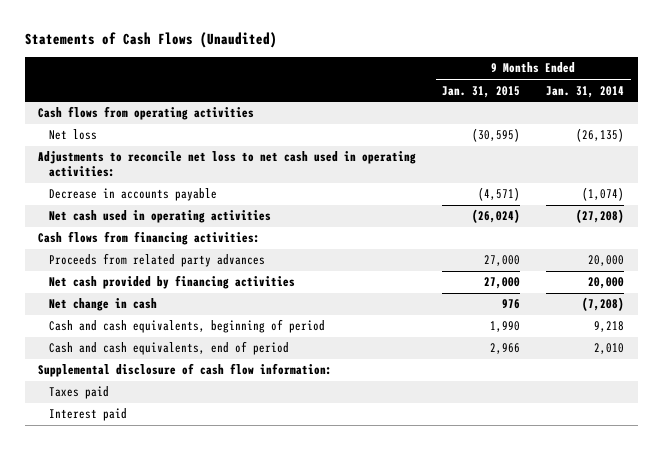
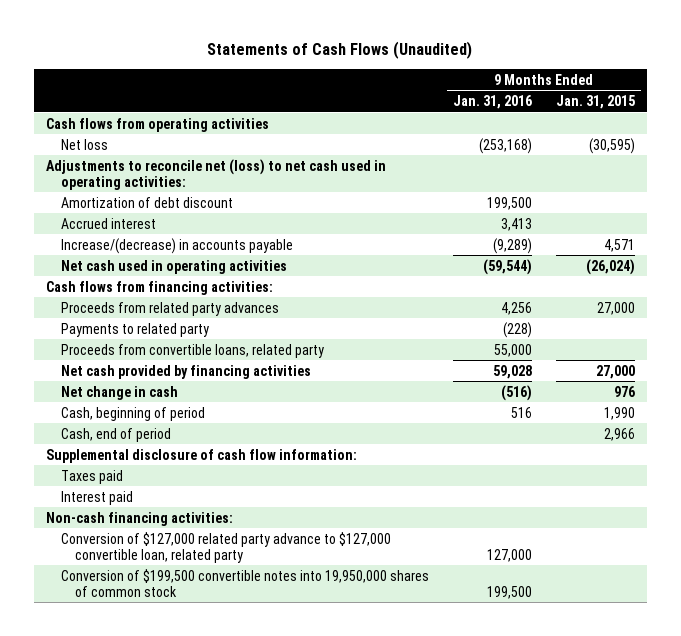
[546,85,625,98] Jan. 31, 2014 -> none
none -> [452,95,532,110] Jan. 31, 2016
[38,151,417,178] Adjustments to reconcile net loss to net cash used in operating activities: -> [45,158,386,190] Adjustments to reconcile net (loss) to net cash used in operating activities:
none -> [60,196,233,208] Amortization of debt discount
none -> [60,217,156,229] Accrued interest
[49,188,218,202] Decrease in accounts payable -> [60,237,293,254] Increase/(decrease) in accounts payable
[478,187,521,202] (4,571) -> [603,238,635,252] 4,571
none -> [60,322,209,337] Payments to related party
none -> [60,343,324,358] Proceeds from convertible loans, related party
[49,319,326,334] Cash and cash equivalents, beginning of period -> [60,406,205,421] Cash, beginning of period
[49,341,290,356] Cash and cash equivalents, end of period -> [60,427,171,442] Cash, end of period
none -> [45,511,233,526] Non-cash financing activities:
none -> [60,531,391,563] Conversion of $127,000 related party advance to $127,000 convertible loan, related party
none -> [60,568,429,597] Conversion of $199,500 convertible notes into 19,950,000 shares of common stock

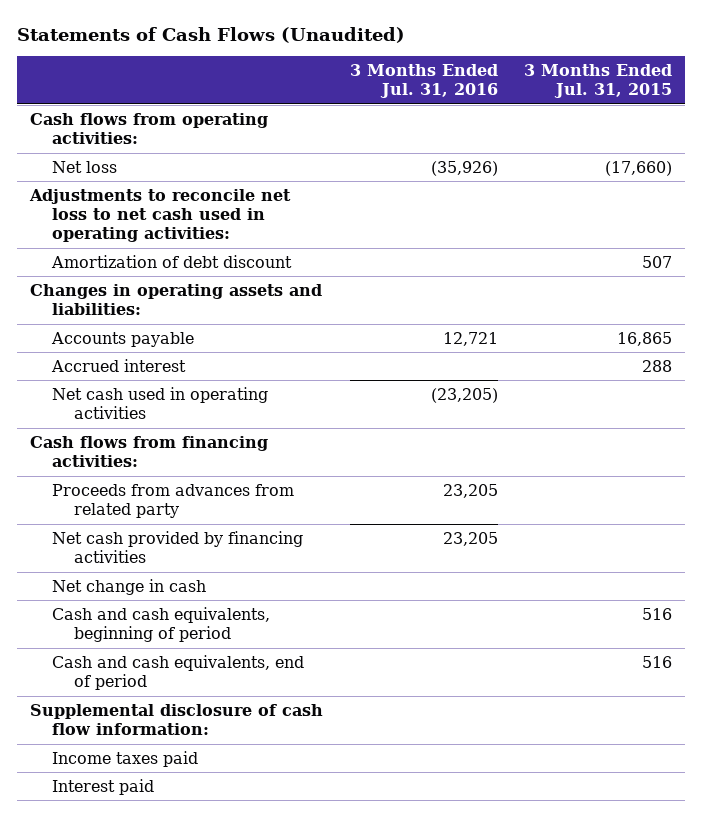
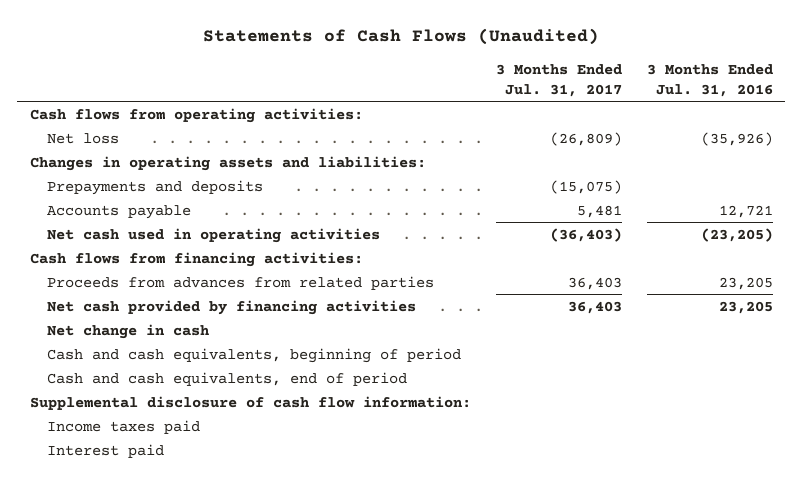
[523,64,672,99] 3 Months Ended Jul. 31, 2015 -> none
none -> [495,63,622,97] 3 Months Ended Jul. 31, 2017
[29,188,292,243] Adjustments to reconcile net loss to net cash used in operating activities: -> none
[51,254,293,268] Amortization of debt discount -> none
none -> [46,179,263,195] Prepayments and deposits
[51,358,187,372] Accrued interest -> none
[52,483,295,519] Proceeds from advances from related party -> [46,275,434,290] Proceeds from advances from related parties

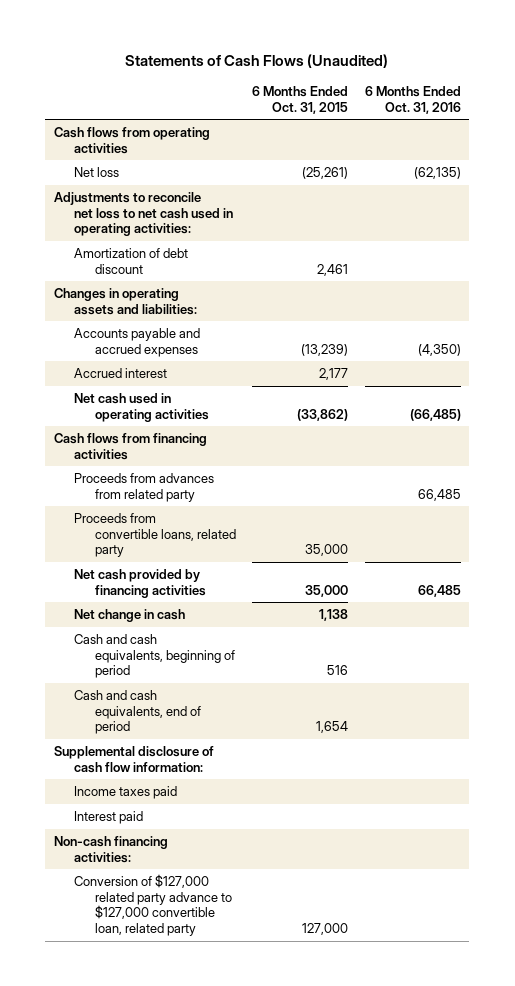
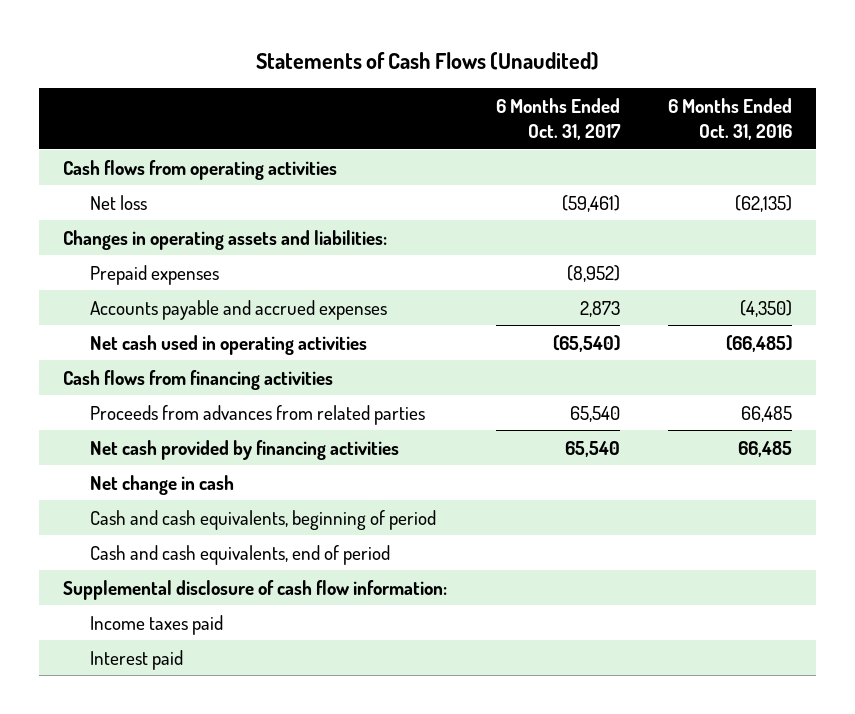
[252,86,349,114] 6 Months Ended Oct. 31, 2015 -> none
none -> [495,98,621,140] 6 Months Ended Oct. 31, 2017
[53,192,234,237] Adjustments to reconcile net loss to net cash used in operating activities: -> none
[74,248,189,274] Amortization of debt discount -> none
none -> [90,264,220,285] Prepaid expenses
[74,368,168,379] Accrued interest -> none
[74,513,236,558] Proceeds from convertible loans, related party -> none
[74,473,215,502] Proceeds from advances from related party -> [90,404,426,425] Proceeds from advances from related parties
[53,836,168,863] Non-cash financing activities: -> none
[74,874,232,937] Conversion of $127,000 related party advance to $127,000 convertible loan, related party -> none

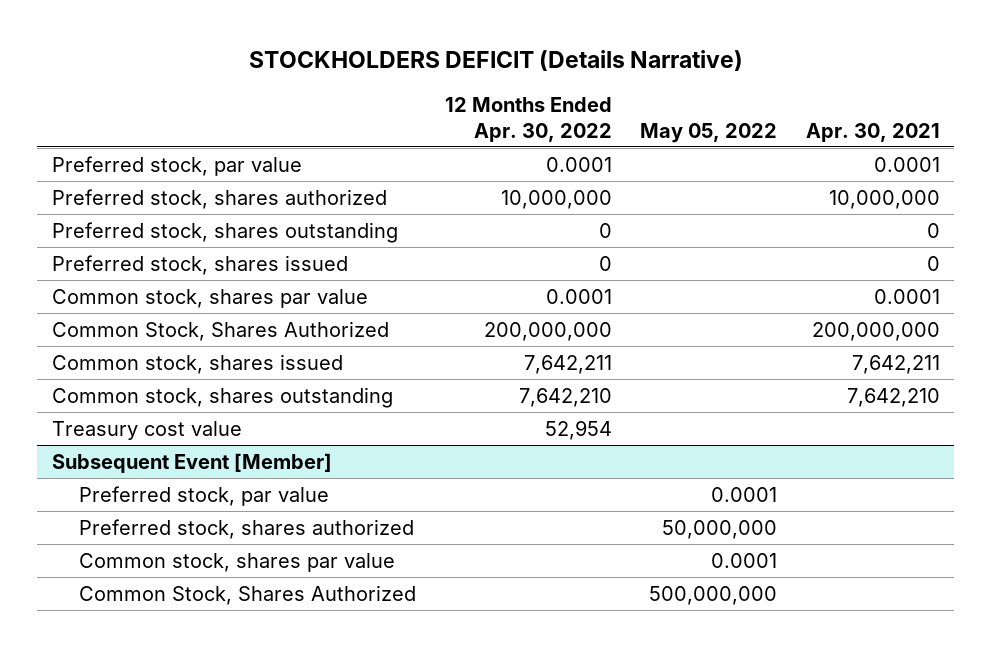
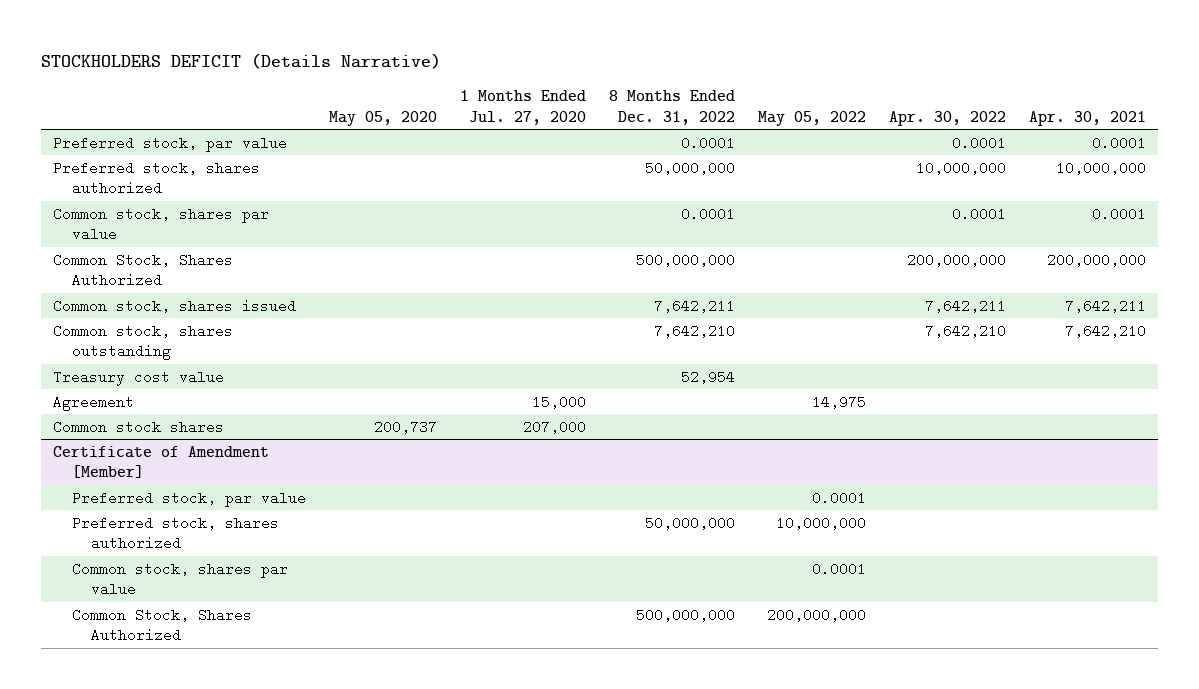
[444,97,612,142] 12 Months Ended Apr. 30, 2022 -> none
none -> [328,110,437,126] May 05, 2020
none -> [459,90,586,125] 1 Months Ended Jul. 27, 2020
none -> [608,90,735,125] 8 Months Ended Dec. 31, 2022
none -> [889,110,1007,126] Apr. 30, 2022
[51,221,398,243] Preferred stock, shares outstanding -> none
[51,254,348,275] Preferred stock, shares issued -> none
none -> [52,394,134,411] Agreement
none -> [52,419,224,434] Common stock shares
[51,452,332,473] Subsequent Event [Member] -> [52,445,269,479] Certificate of Amendment [Member]
[662,519,778,539] 50,000,000 -> [775,515,866,530] 10,000,000
[649,585,778,605] 500,000,000 -> [766,607,866,622] 200,000,000

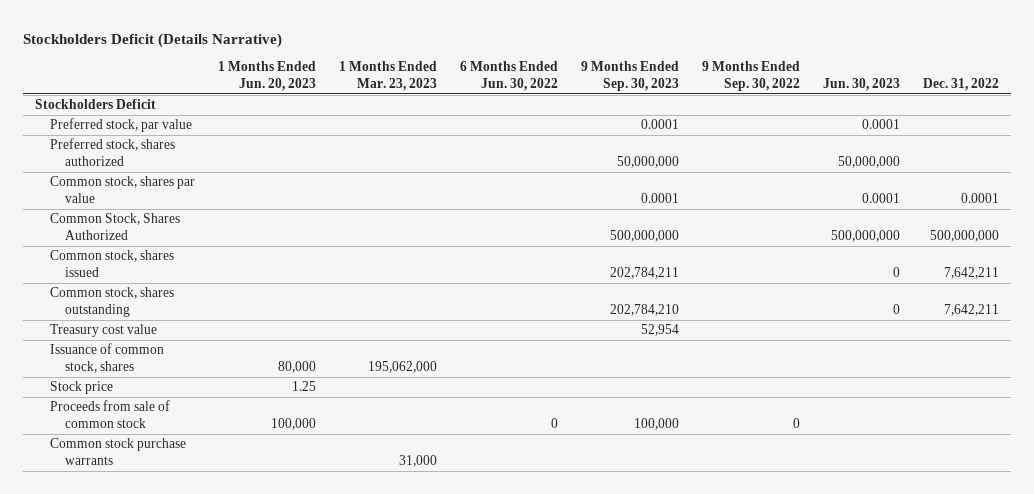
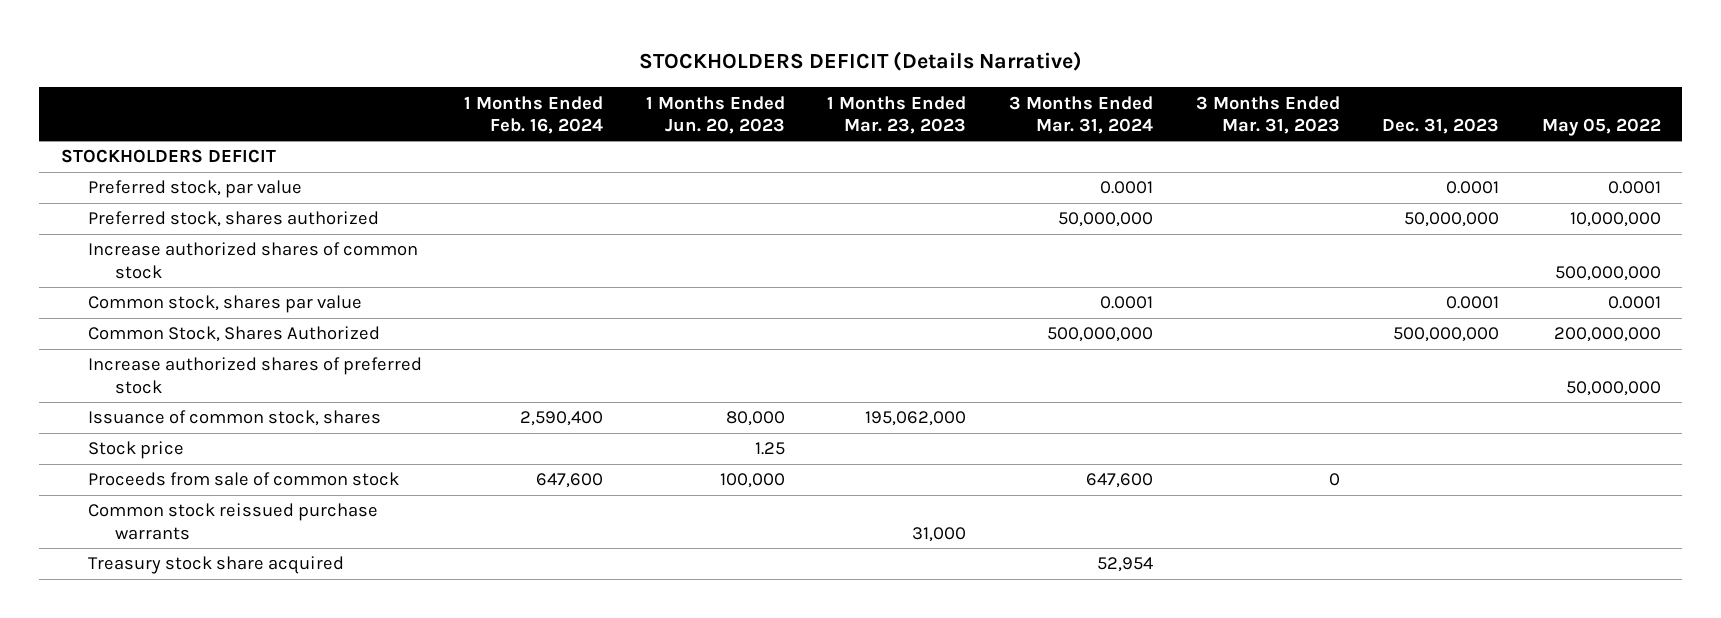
[23,32,283,48] Stockholders Deficit (Details Narrative) -> [638,51,1082,72] STOCKHOLDERS DEFICIT (Details Narrative)
[459,61,558,92] 6 Months Ended Jun. 30, 2022 -> none
[580,61,679,92] 9 Months Ended Sep. 30, 2023 -> none
[701,61,800,92] 9 Months Ended Sep. 30, 2022 -> none
[823,78,901,92] Jun. 30, 2023 -> none
[923,78,1000,92] Dec. 31, 2022 -> none
none -> [464,95,604,134] 1 Months Ended Feb. 16, 2024
none -> [1009,95,1154,134] 3 Months Ended Mar. 31, 2024
none -> [1195,95,1340,134] 3 Months Ended Mar. 31, 2023
none -> [1382,117,1500,134] Dec. 31, 2023
none -> [1541,117,1661,136] May 05, 2022
[34,99,156,110] Stockholders Deficit -> [60,149,276,164] STOCKHOLDERS DEFICIT
none -> [87,242,418,279] Increase authorized shares of common stock
[49,250,174,278] Common stock, shares issued -> none
[49,287,174,318] Common stock, shares outstanding -> none
[49,324,157,338] Treasury cost value -> none
none -> [87,357,422,394] Increase authorized shares of preferred stock
[49,438,186,466] Common stock purchase warrants -> [87,503,378,540] Common stock reissued purchase warrants
none -> [87,556,344,575] Treasury stock share acquired

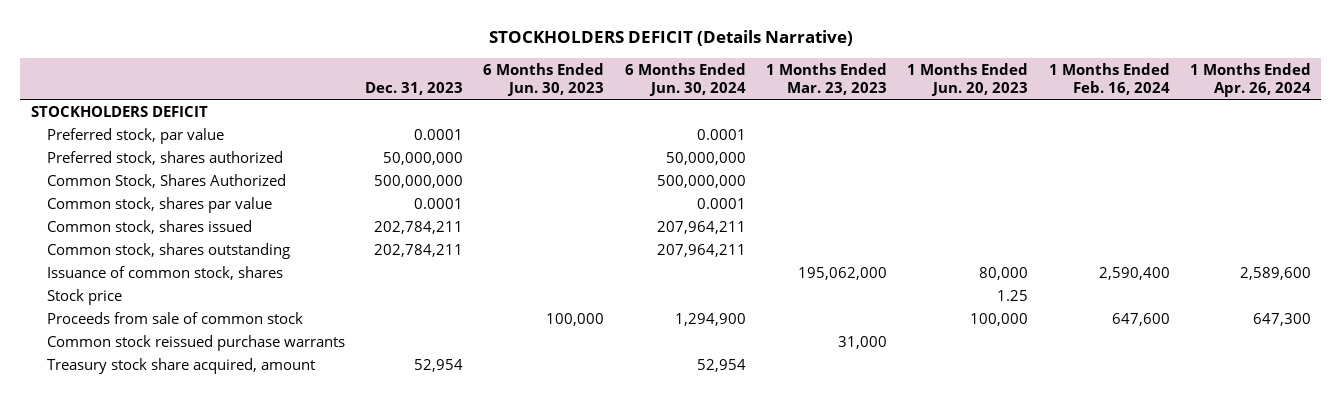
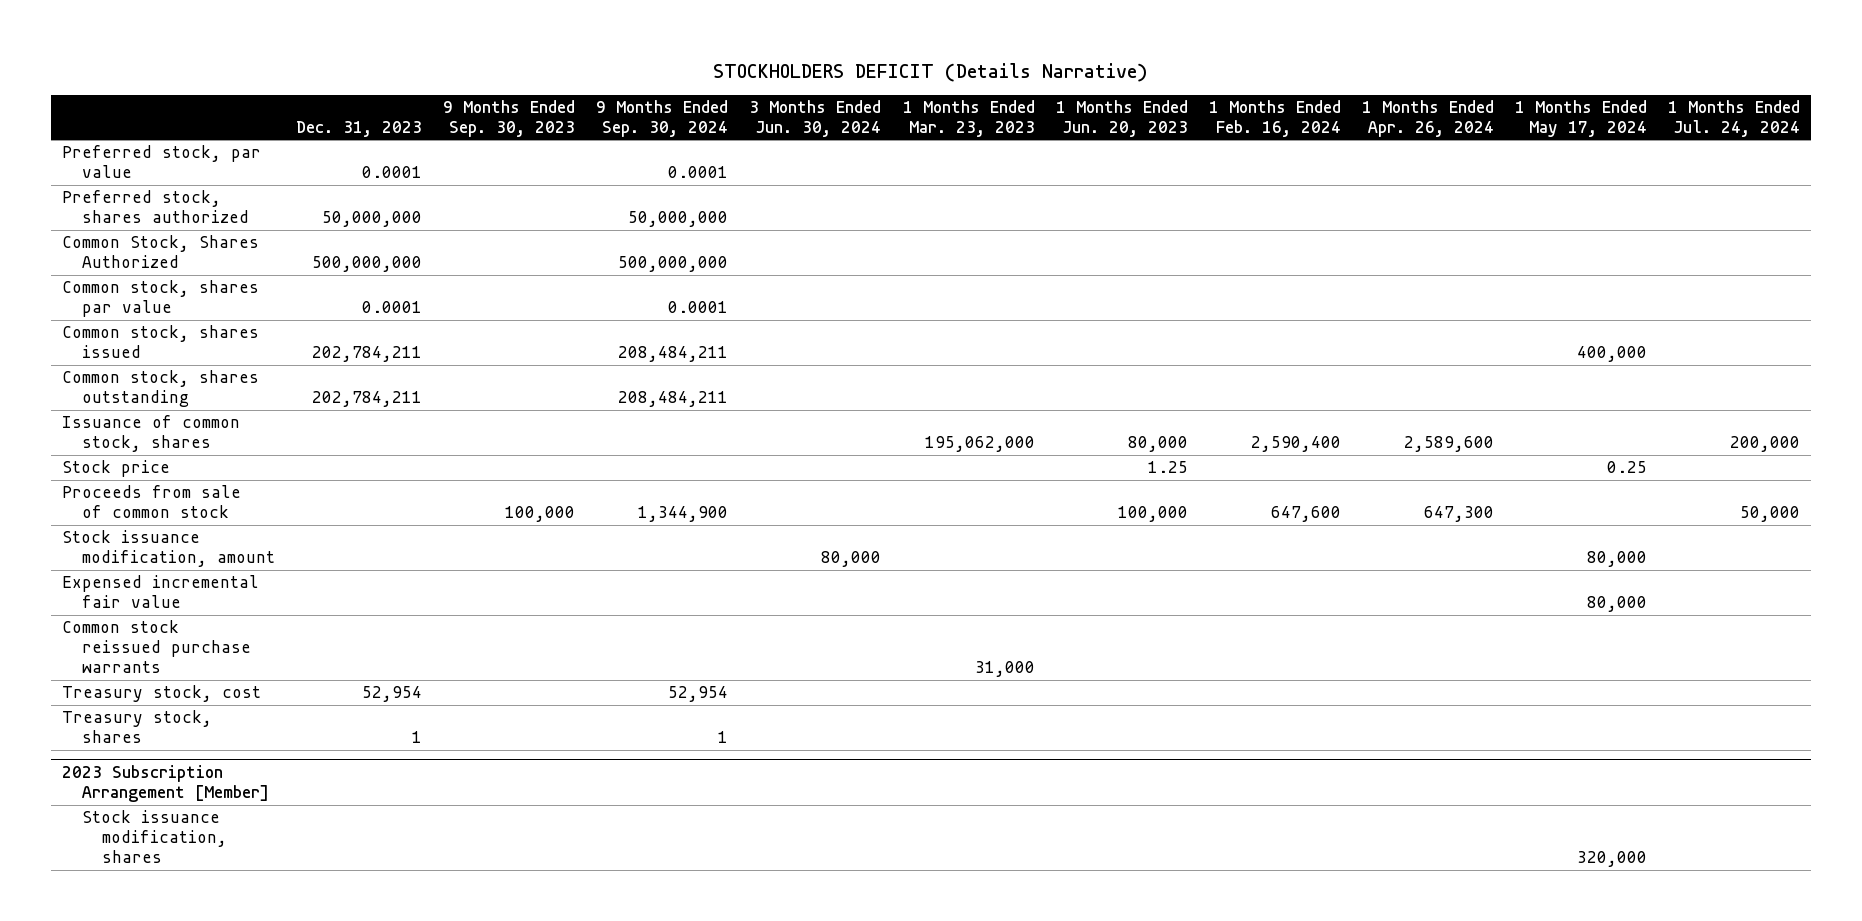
[483,63,605,96] 6 Months Ended Jun. 30, 2023 -> none
[624,63,746,96] 6 Months Ended Jun. 30, 2024 -> none
none -> [443,99,576,137] 9 Months Ended Sep. 30, 2023
none -> [596,99,729,137] 9 Months Ended Sep. 30, 2024
none -> [749,99,882,137] 3 Months Ended Jun. 30, 2024
none -> [1515,99,1648,137] 1 Months Ended May 17, 2024
none -> [1668,99,1801,137] 1 Months Ended Jul. 24, 2024
[30,105,208,117] STOCKHOLDERS DEFICIT -> none
none -> [61,530,275,568] Stock issuance modification, amount
none -> [61,575,259,609] Expensed incremental fair value
[46,357,315,374] Treasury stock share acquired, amount -> [61,685,261,703] Treasury stock, cost
none -> [61,710,212,744] Treasury stock, shares
none -> [61,765,269,803] 2023 Subscription Arrangement [Member]
none -> [81,810,228,864] Stock issuance modification, shares

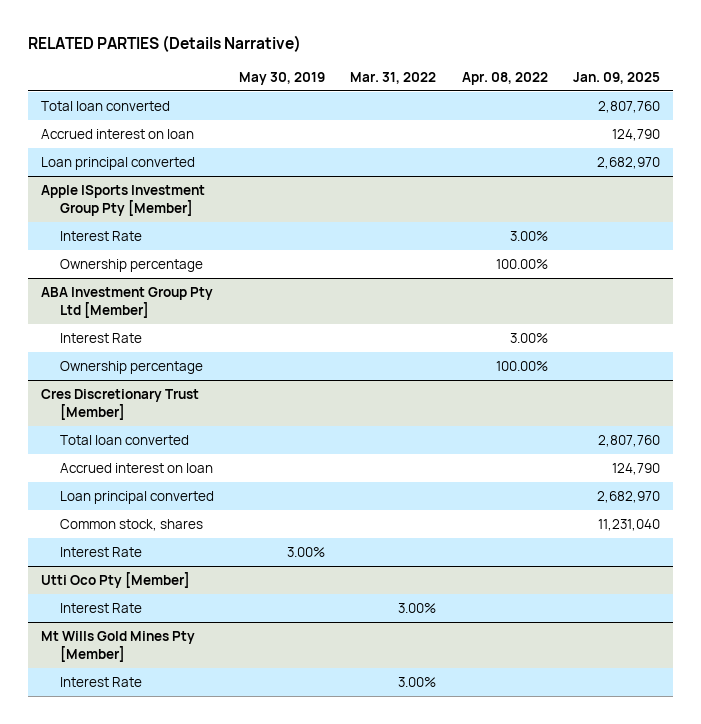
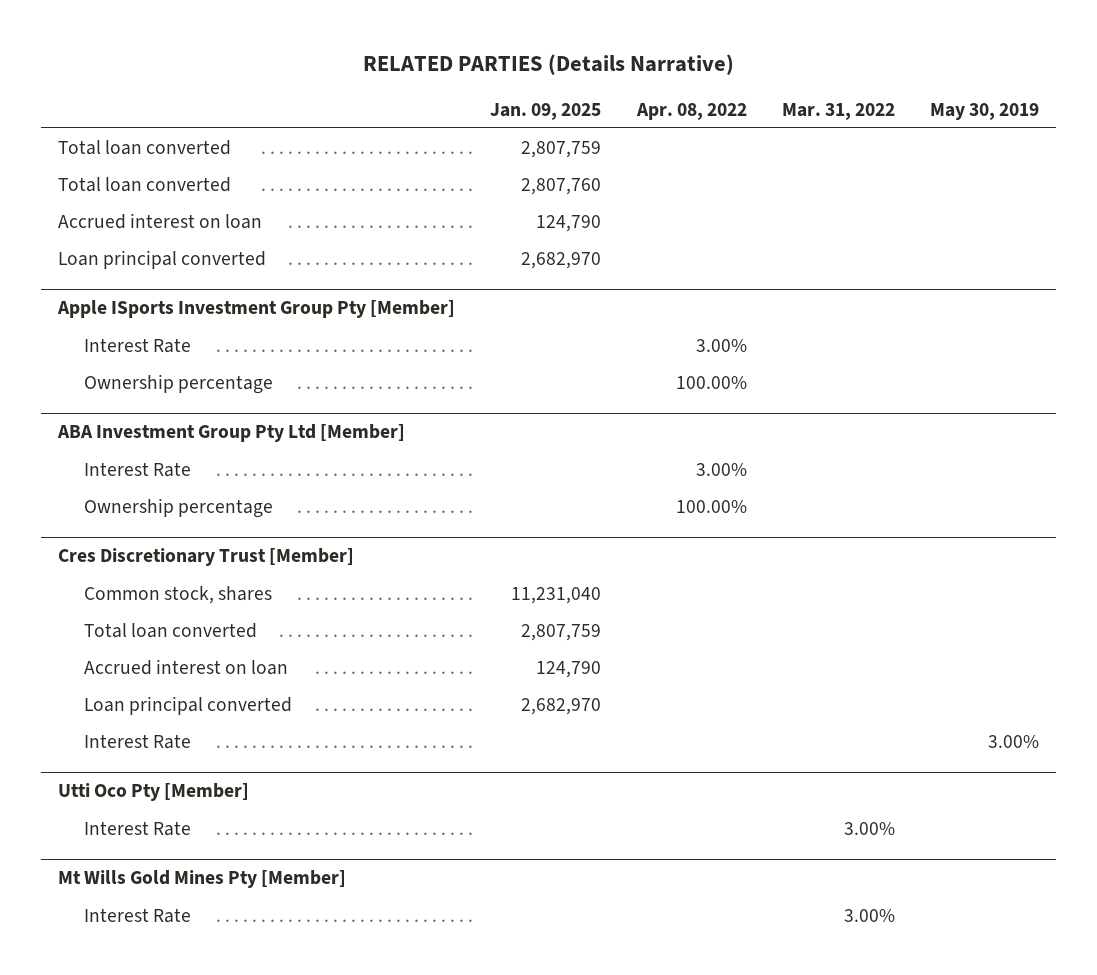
none -> [58,140,232,156] Total loan converted
[60,518,204,531] Common stock, shares -> [83,586,272,605] Common stock, shares
[597,434,660,447] 2,807,760 -> [521,624,602,642] 2,807,759

